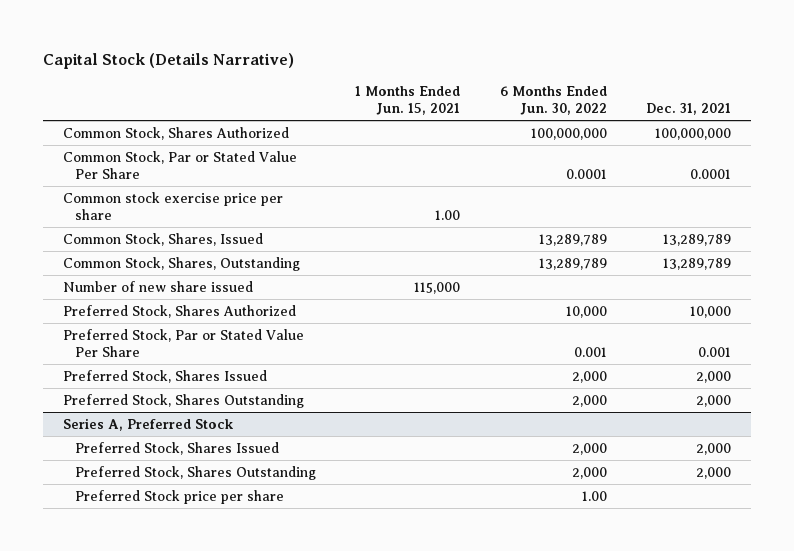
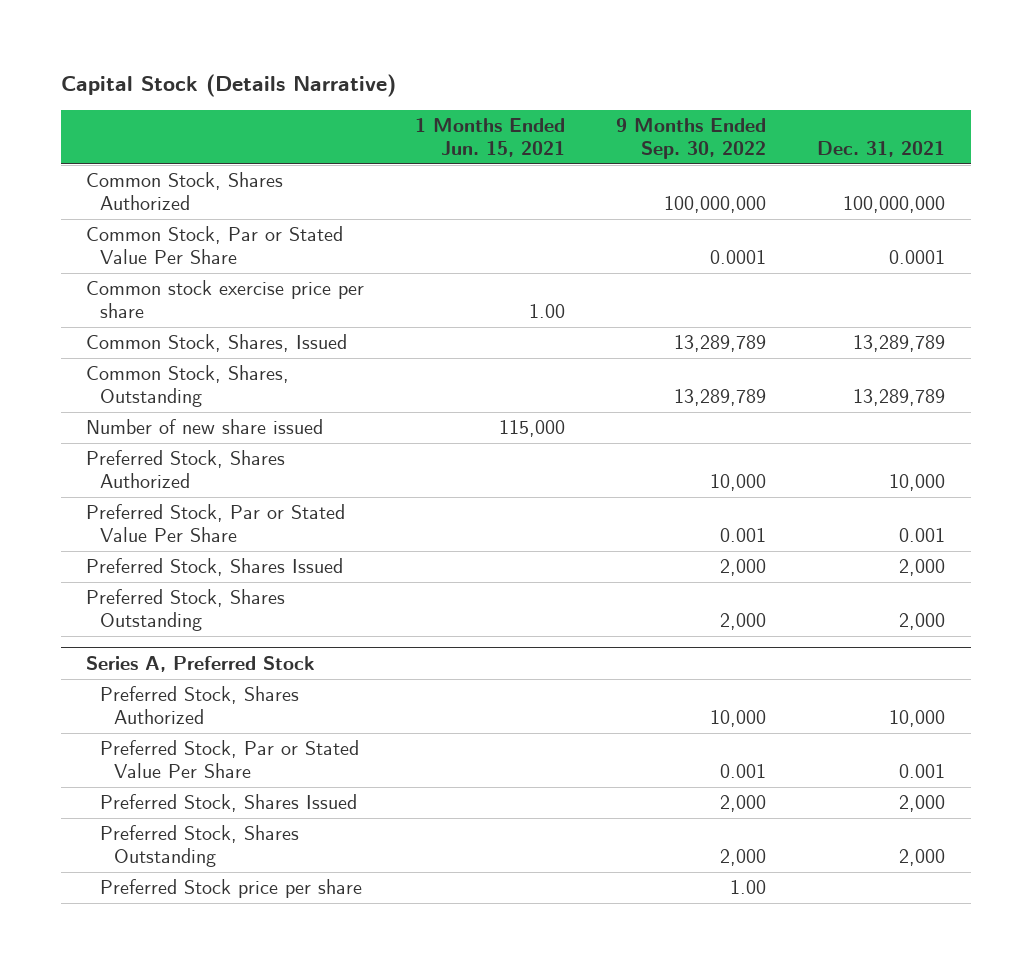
[499,85,607,116] 6 Months Ended Jun. 30, 2022 -> none
none -> [616,118,767,159] 9 Months Ended Sep. 30, 2022
none -> [100,686,300,724] Preferred Stock, Shares Authorized
none -> [100,740,360,778] Preferred Stock, Par or Stated Value Per Share

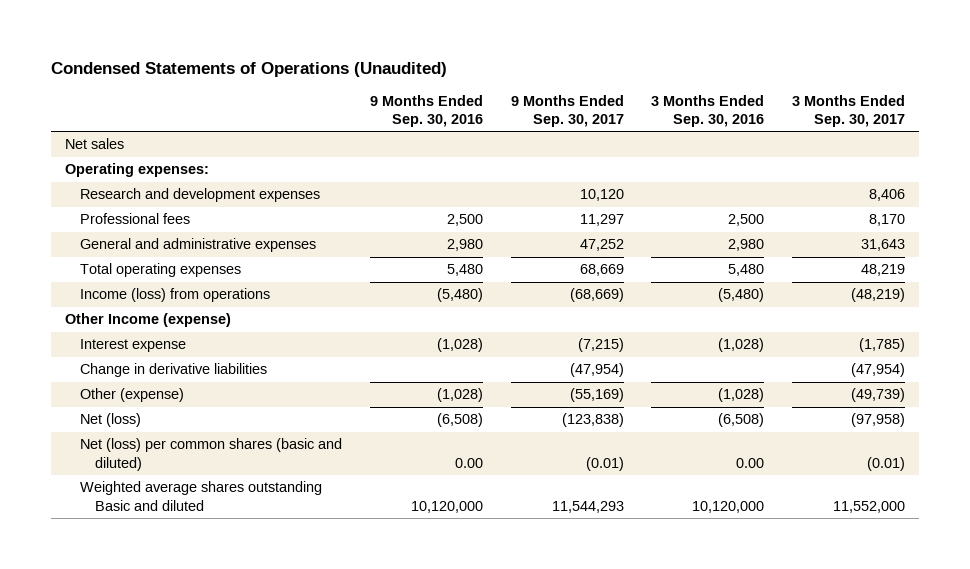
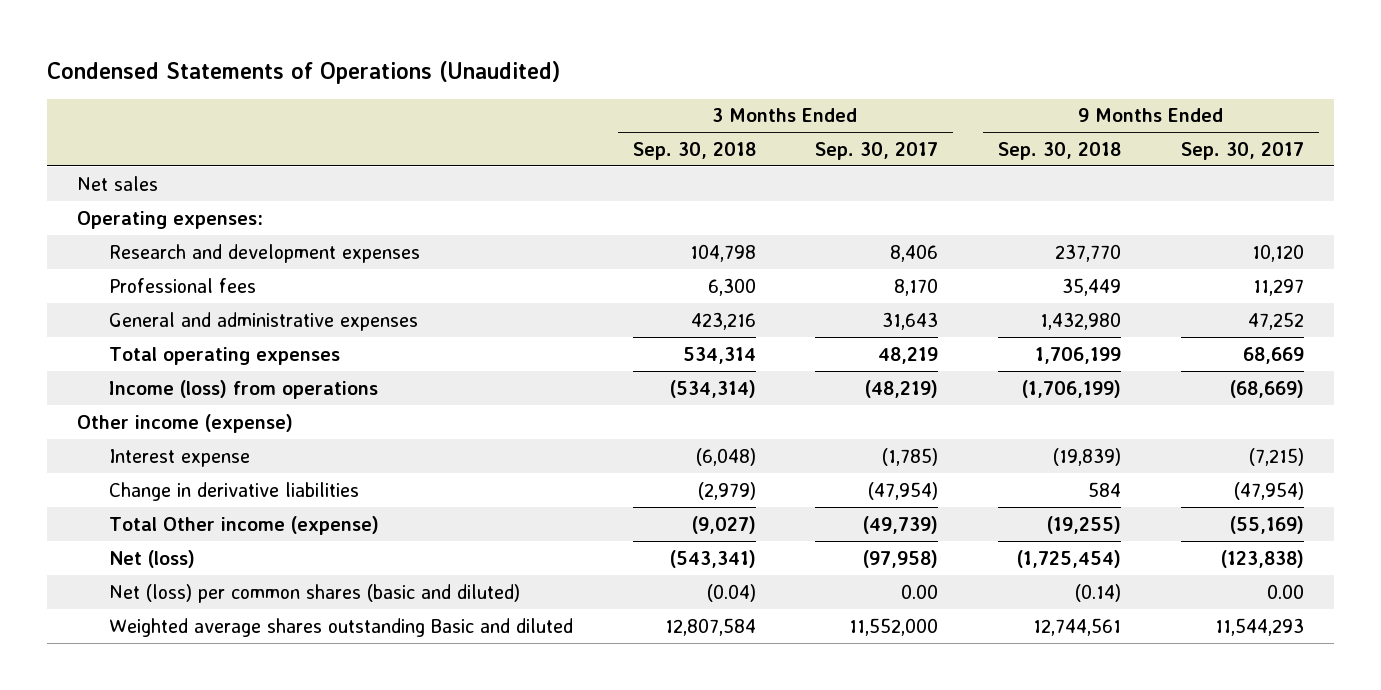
[369,94,483,127] 9 Months Ended Sep. 30, 2016 -> none
[651,94,765,127] 3 Months Ended Sep. 30, 2016 -> none
none -> [632,141,756,160] Sep. 30, 2018
none -> [998,141,1122,160] Sep. 30, 2018
[64,313,231,328] Other Income (expense) -> [77,413,294,433] Other income (expense)
[80,388,185,403] Other (expense) -> [108,515,379,535] Total Other income (expense)
[585,456,624,471] (0.01) -> [1266,583,1304,599] 0.00
[866,456,905,471] (0.01) -> [901,583,939,599] 0.00

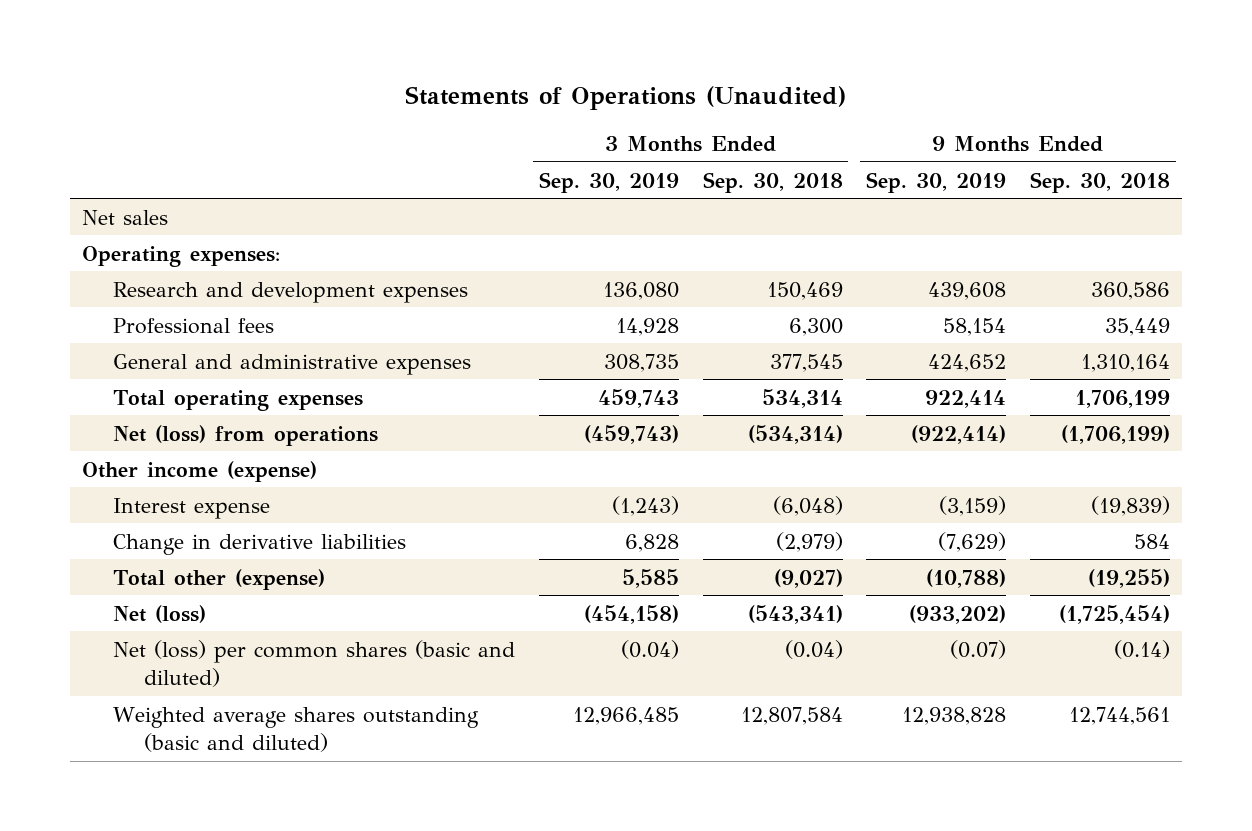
[47,60,561,84] Condensed Statements of Operations (Unaudited) -> [404,85,846,110] Statements of Operations (Unaudited)
[815,141,939,160] Sep. 30, 2017 -> none
[1180,141,1304,160] Sep. 30, 2017 -> none
none -> [538,171,679,193] Sep. 30, 2019
none -> [866,171,1007,193] Sep. 30, 2019
[689,243,756,262] 104,798 -> [766,281,843,300] 150,469
[1055,243,1122,262] 237,770 -> [1090,281,1170,300] 360,586
[690,311,756,330] 423,216 -> [769,353,843,372] 377,545
[1040,311,1122,330] 1,432,980 -> [1080,353,1170,372] 1,310,164
[108,379,378,399] Income (loss) from operations -> [113,424,379,446] Net (loss) from operations
[108,515,379,535] Total Other income (expense) -> [113,568,326,590] Total other (expense)
[108,617,573,637] Weighted average shares outstanding Basic and diluted -> [113,706,480,752] Weighted average shares outstanding (basic and diluted)

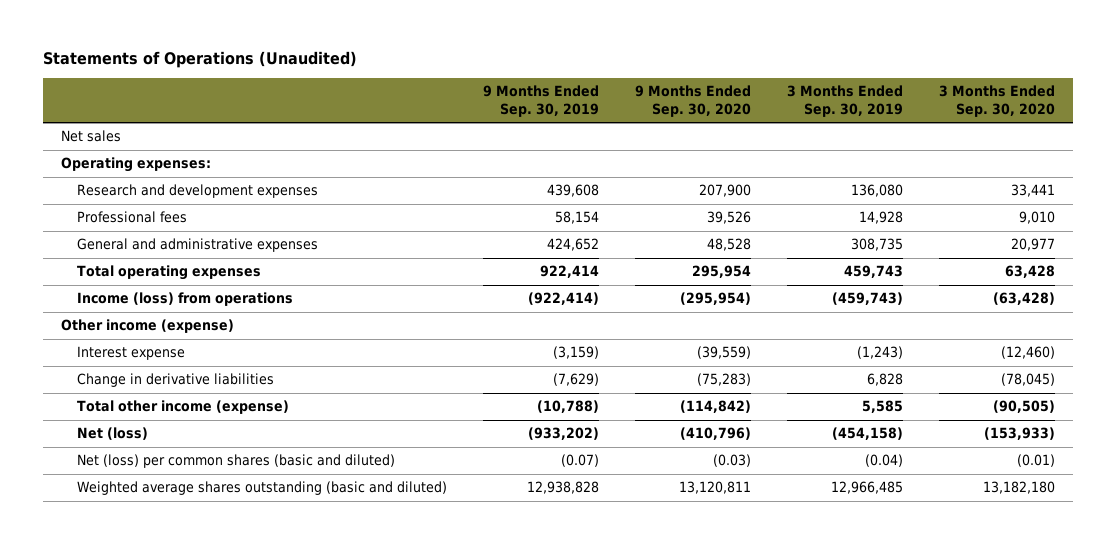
[702,171,843,193] Sep. 30, 2018 -> none
[1029,171,1170,193] Sep. 30, 2018 -> none
none -> [634,85,751,117] 9 Months Ended Sep. 30, 2020
none -> [938,85,1055,117] 3 Months Ended Sep. 30, 2020
[113,424,379,446] Net (loss) from operations -> [76,292,293,307] Income (loss) from operations
[113,568,326,590] Total other (expense) -> [76,400,289,415] Total other income (expense)

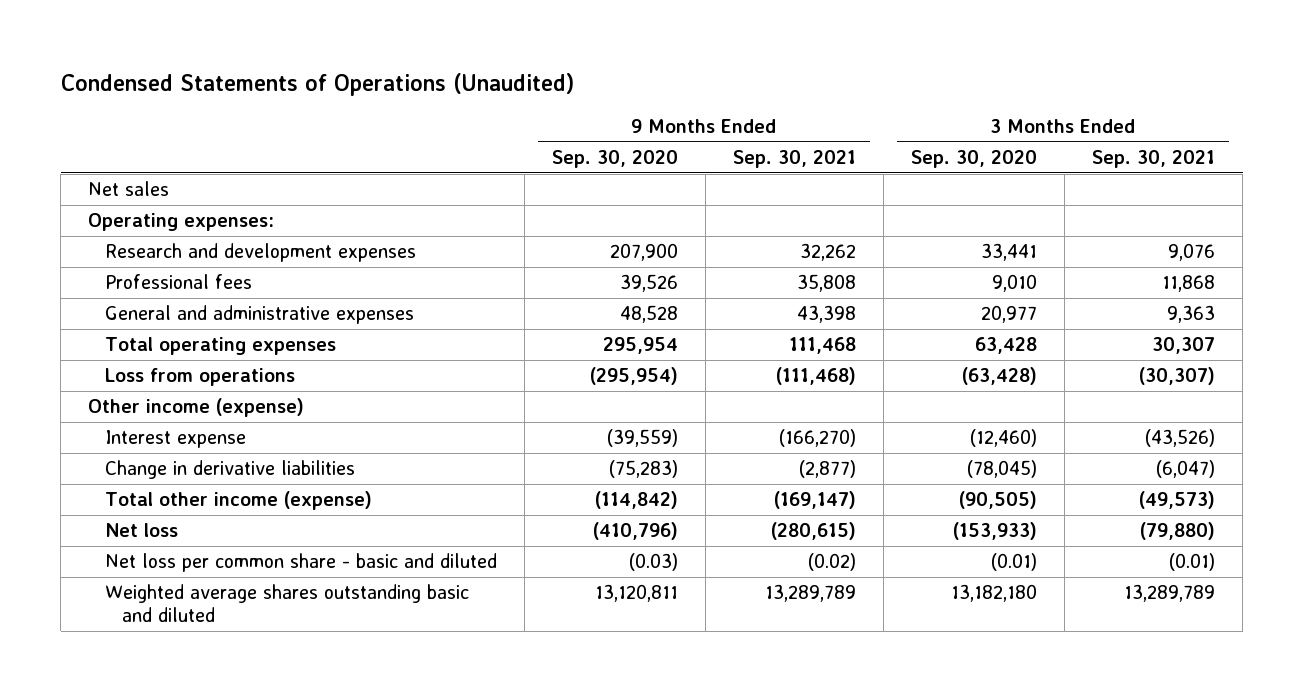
[43,51,358,69] Statements of Operations (Unaudited) -> [60,73,574,97] Condensed Statements of Operations (Unaudited)
[482,85,599,117] 9 Months Ended Sep. 30, 2019 -> none
[786,85,903,117] 3 Months Ended Sep. 30, 2019 -> none
none -> [733,150,857,169] Sep. 30, 2021
none -> [1092,150,1216,169] Sep. 30, 2021
[76,292,293,307] Income (loss) from operations -> [105,368,296,387] Loss from operations
[76,427,148,441] Net (loss) -> [105,523,179,538] Net loss
[76,454,395,469] Net (loss) per common shares (basic and diluted) -> [105,553,498,573] Net loss per common share - basic and diluted
[76,481,447,496] Weighted average shares outstanding (basic and diluted) -> [105,584,470,623] Weighted average shares outstanding basic and diluted

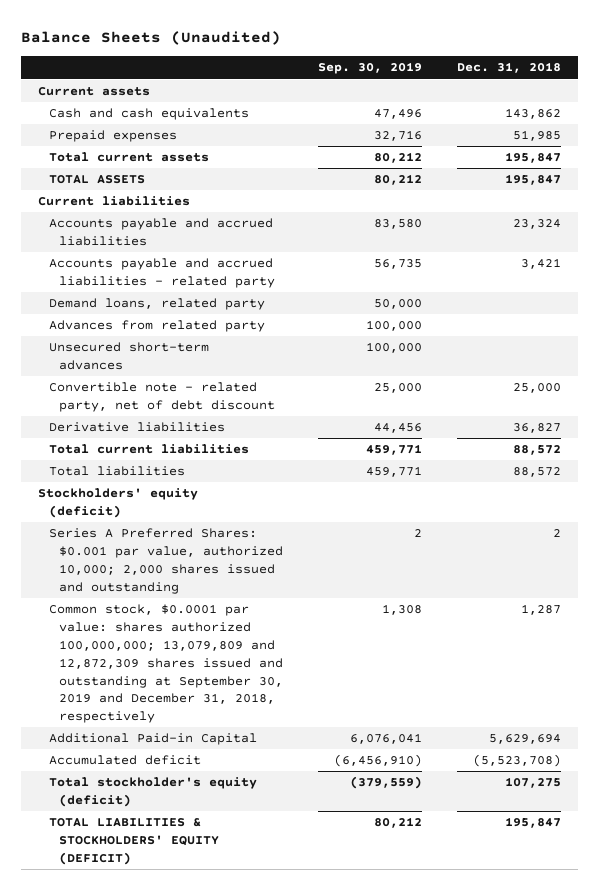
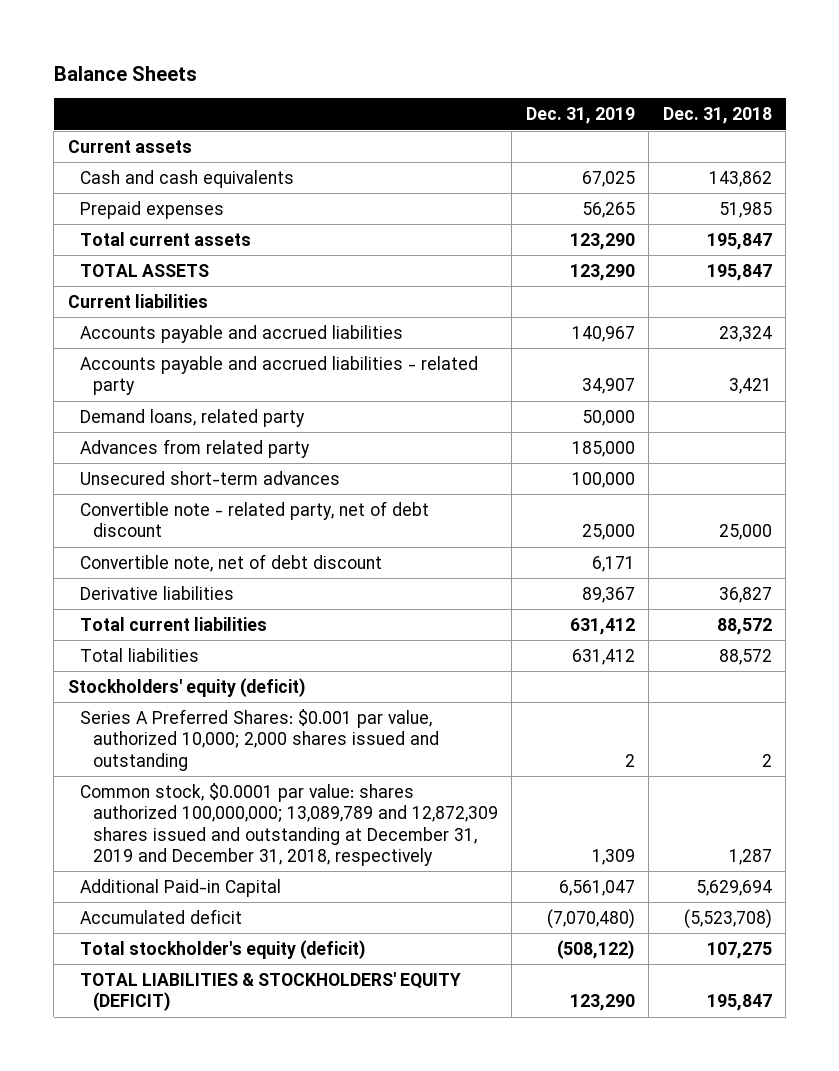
[21,31,282,46] Balance Sheets (Unaudited) -> [53,65,197,81] Balance Sheets
[318,62,423,75] Sep. 30, 2019 -> none
none -> [525,107,635,125] Dec. 31, 2019
none -> [80,553,383,572] Convertible note, net of debt discount
[48,604,284,724] Common stock, $0.0001 par value: shares authorized 100,000,000; 13,079,809 and 12,872,309 shares issued and outstanding at September 30, 2019 and December 31, 2018, respectively -> [80,782,498,866] Common stock, $0.0001 par value: shares authorized 100,000,000; 13,089,789 and 12,872,309 shares issued and outstanding at December 31, 2019 and December 31, 2018, respectively

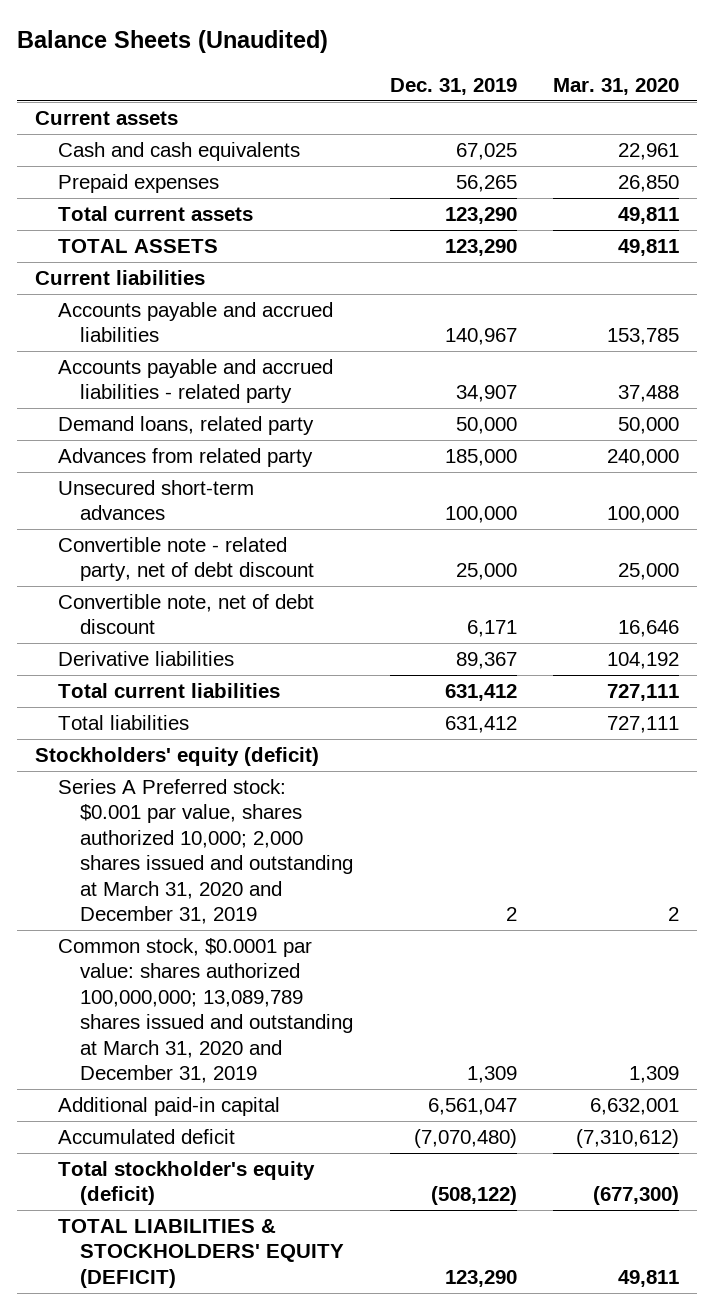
[53,65,197,81] Balance Sheets -> [16,30,328,54] Balance Sheets (Unaudited)
[662,107,772,125] Dec. 31, 2018 -> none
none -> [552,77,679,95] Mar. 31, 2020
[80,708,439,771] Series A Preferred Shares: $0.001 par value, authorized 10,000; 2,000 shares issued and outstanding -> [57,778,354,925] Series A Preferred stock: $0.001 par value, shares authorized 10,000; 2,000 shares issued and outstanding at March 31, 2020 and December 31, 2019
[80,782,498,866] Common stock, $0.0001 par value: shares authorized 100,000,000; 13,089,789 and 12,872,309 shares issued and outstanding at December 31, 2019 and December 31, 2018, respectively -> [57,937,354,1084] Common stock, $0.0001 par value: shares authorized 100,000,000; 13,089,789 shares issued and outstanding at March 31, 2020 and December 31, 2019
[80,878,282,897] Additional Paid-in Capital -> [57,1096,280,1116] Additional paid-in capital

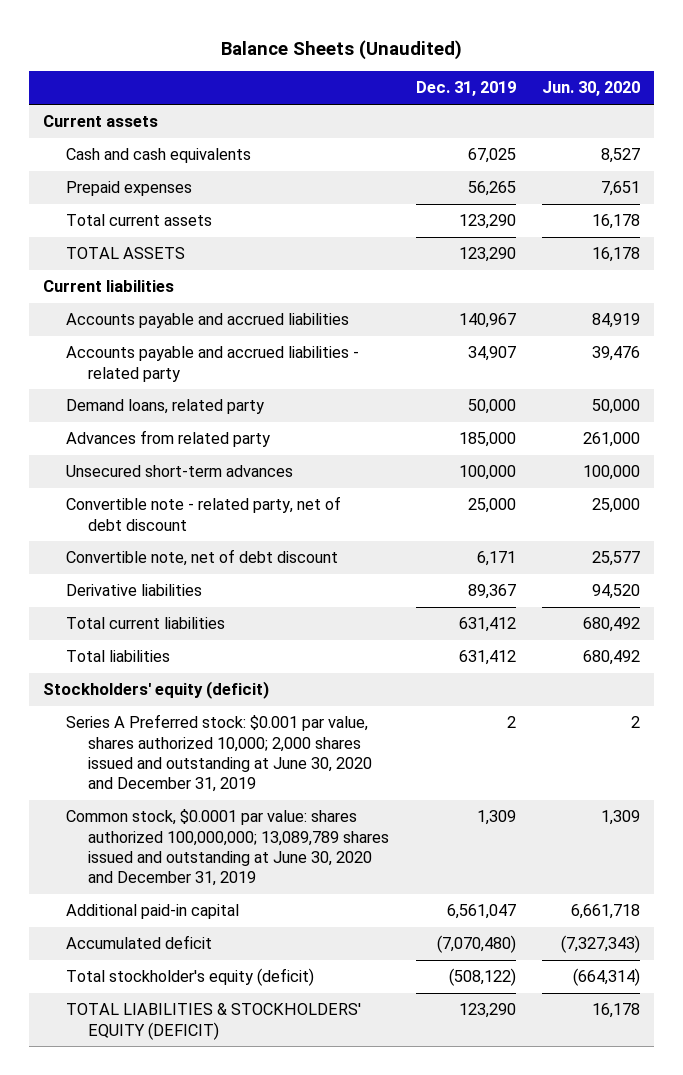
[552,77,679,95] Mar. 31, 2020 -> none
none -> [542,81,641,97] Jun. 30, 2020
[57,778,354,925] Series A Preferred stock: $0.001 par value, shares authorized 10,000; 2,000 shares issued and outstanding at March 31, 2020 and December 31, 2019 -> [65,714,373,793] Series A Preferred stock: $0.001 par value, shares authorized 10,000; 2,000 shares issued and outstanding at June 30, 2020 and December 31, 2019
[57,937,354,1084] Common stock, $0.0001 par value: shares authorized 100,000,000; 13,089,789 shares issued and outstanding at March 31, 2020 and December 31, 2019 -> [65,809,390,887] Common stock, $0.0001 par value: shares authorized 100,000,000; 13,089,789 shares issued and outstanding at June 30, 2020 and December 31, 2019

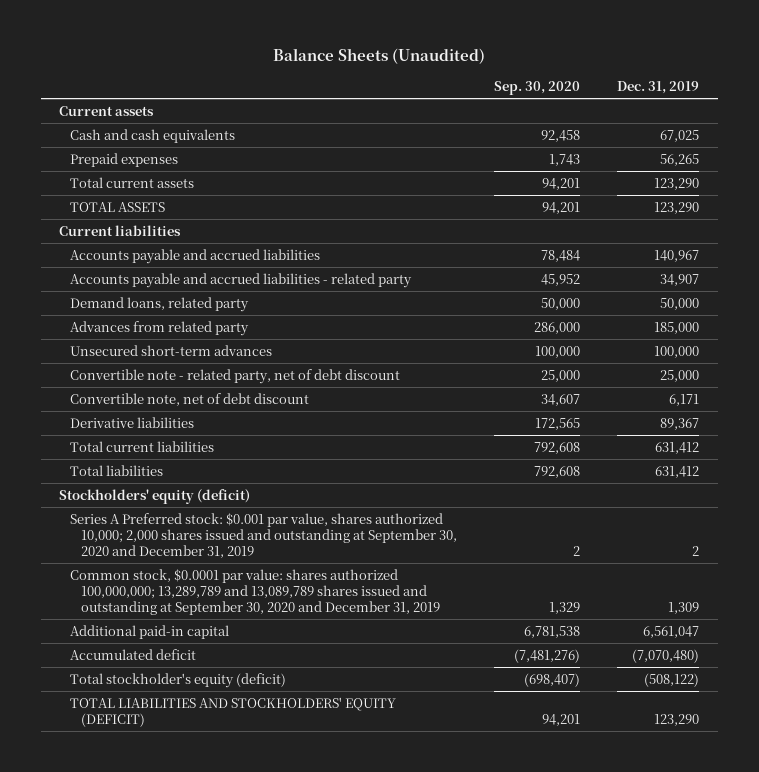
[542,81,641,97] Jun. 30, 2020 -> none
none -> [493,81,580,96] Sep. 30, 2020
[65,714,373,793] Series A Preferred stock: $0.001 par value, shares authorized 10,000; 2,000 shares issued and outstanding at June 30, 2020 and December 31, 2019 -> [70,512,457,558] Series A Preferred stock: $0.001 par value, shares authorized 10,000; 2,000 shares issued and outstanding at September 30, 2020 and December 31, 2019
[65,809,390,887] Common stock, $0.0001 par value: shares authorized 100,000,000; 13,089,789 shares issued and outstanding at June 30, 2020 and December 31, 2019 -> [70,568,440,615] Common stock, $0.0001 par value: shares authorized 100,000,000; 13,289,789 and 13,089,789 shares issued and outstanding at September 30, 2020 and December 31, 2019
[65,1003,361,1040] TOTAL LIABILITIES & STOCKHOLDERS' EQUITY (DEFICIT) -> [70,696,397,727] TOTAL LIABILITIES AND STOCKHOLDERS' EQUITY (DEFICIT)

